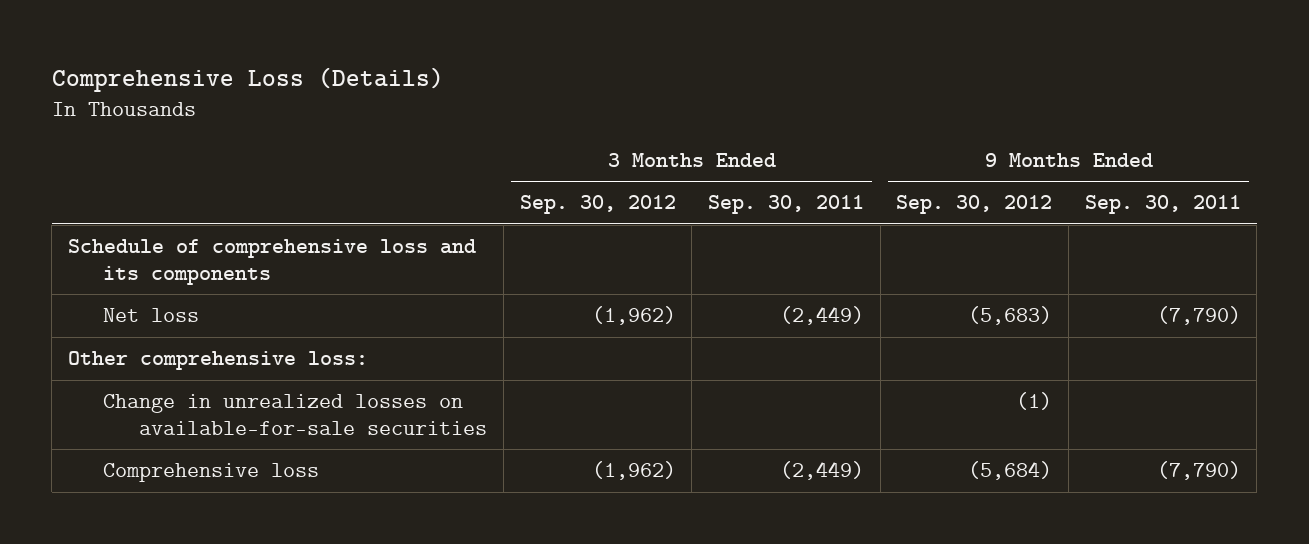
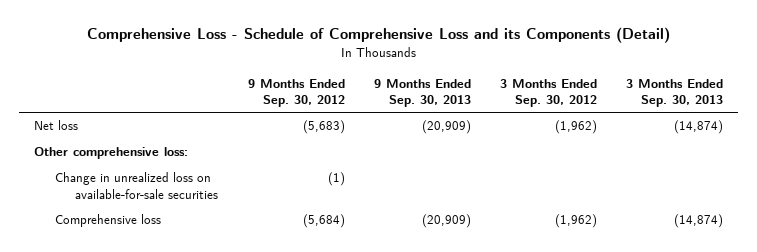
[51,67,444,93] Comprehensive Loss (Details) -> [86,27,670,44] Comprehensive Loss - Schedule of Comprehensive Loss and its Components (Detail)
[707,195,864,215] Sep. 30, 2011 -> none
[1084,195,1241,215] Sep. 30, 2011 -> none
none -> [373,78,471,108] 9 Months Ended Sep. 30, 2013
none -> [626,78,724,108] 3 Months Ended Sep. 30, 2013
[67,239,476,285] Schedule of comprehensive loss and its components -> none
[103,394,488,435] Change in unrealized losses on available-for-sale securities -> [54,172,219,199] Change in unrealized loss on available-for-sale securities

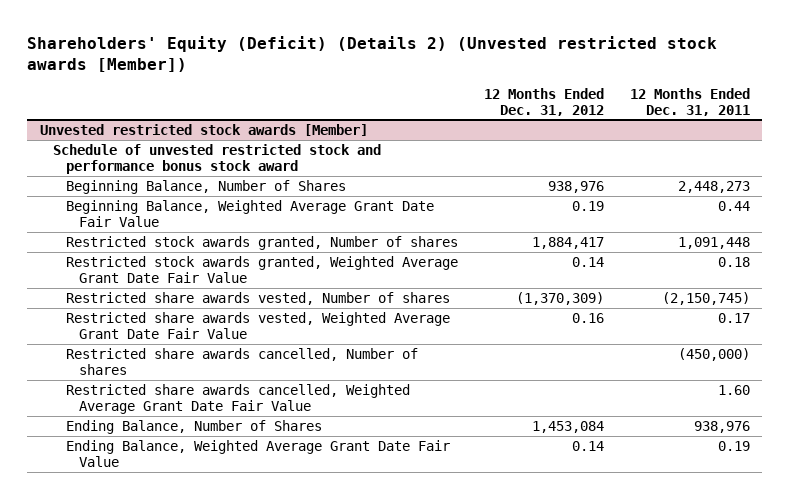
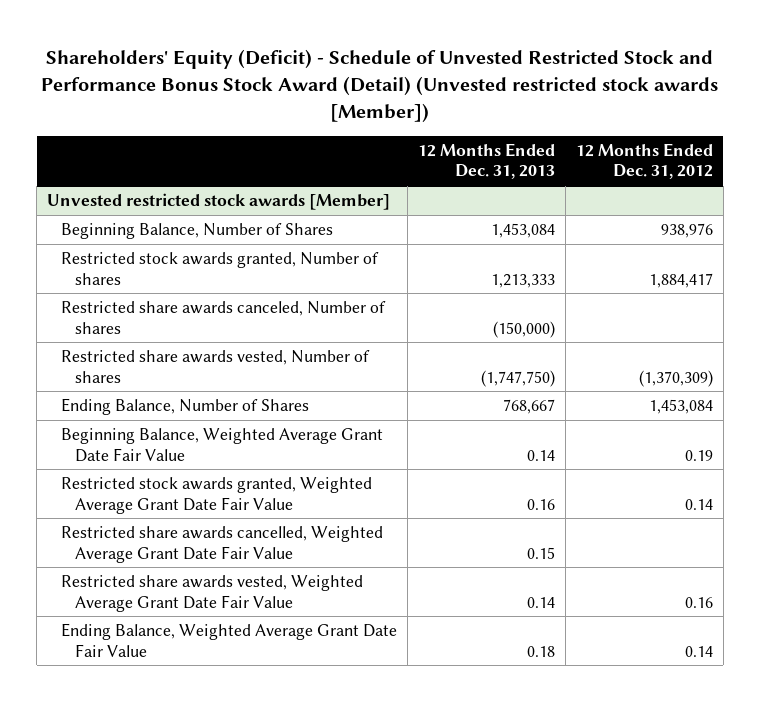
[27,35,718,72] Shareholders' Equity (Deficit) (Details 2) (Unvested restricted stock awards [Member]) -> [40,48,718,124] Shareholders' Equity (Deficit) - Schedule of Unvested Restricted Stock and Performance Bonus Stock Award (Detail) (Unvested restricted stock awards [Member])
[629,87,750,116] 12 Months Ended Dec. 31, 2011 -> none
none -> [417,142,555,180] 12 Months Ended Dec. 31, 2013
[53,143,382,174] Schedule of unvested restricted stock and performance bonus stock award -> none
none -> [61,301,387,334] Restricted share awards canceled, Number of shares
[66,347,419,375] Restricted share awards cancelled, Number of shares -> none
[66,199,435,227] Beginning Balance, Weighted Average Grant Date Fair Value -> [61,428,384,462] Beginning Balance, Weighted Average Grant Date Fair Value
[66,255,459,283] Restricted stock awards granted, Weighted Average Grant Date Fair Value -> [61,477,373,514] Restricted stock awards granted, Weighted Average Grant Date Fair Value
[66,383,411,414] Restricted share awards cancelled, Weighted Average Grant Date Fair Value -> [61,526,384,563] Restricted share awards cancelled, Weighted Average Grant Date Fair Value
[66,311,451,339] Restricted share awards vested, Weighted Average Grant Date Fair Value -> [61,575,364,612] Restricted share awards vested, Weighted Average Grant Date Fair Value

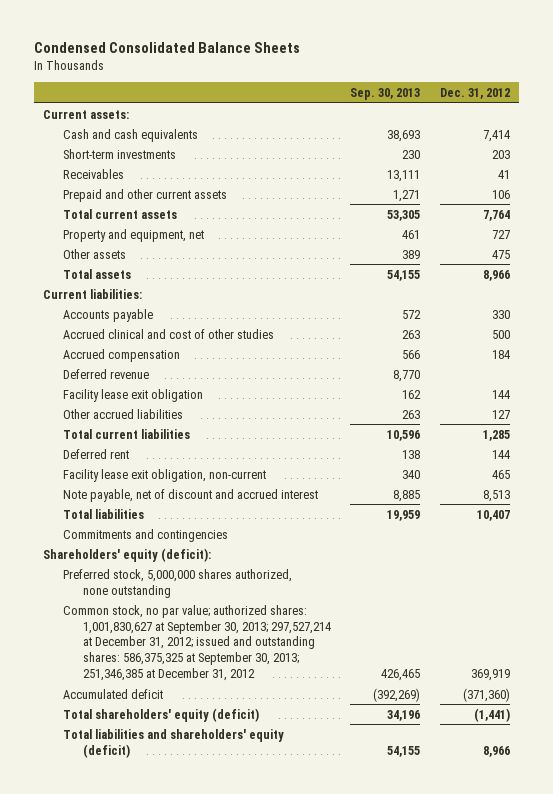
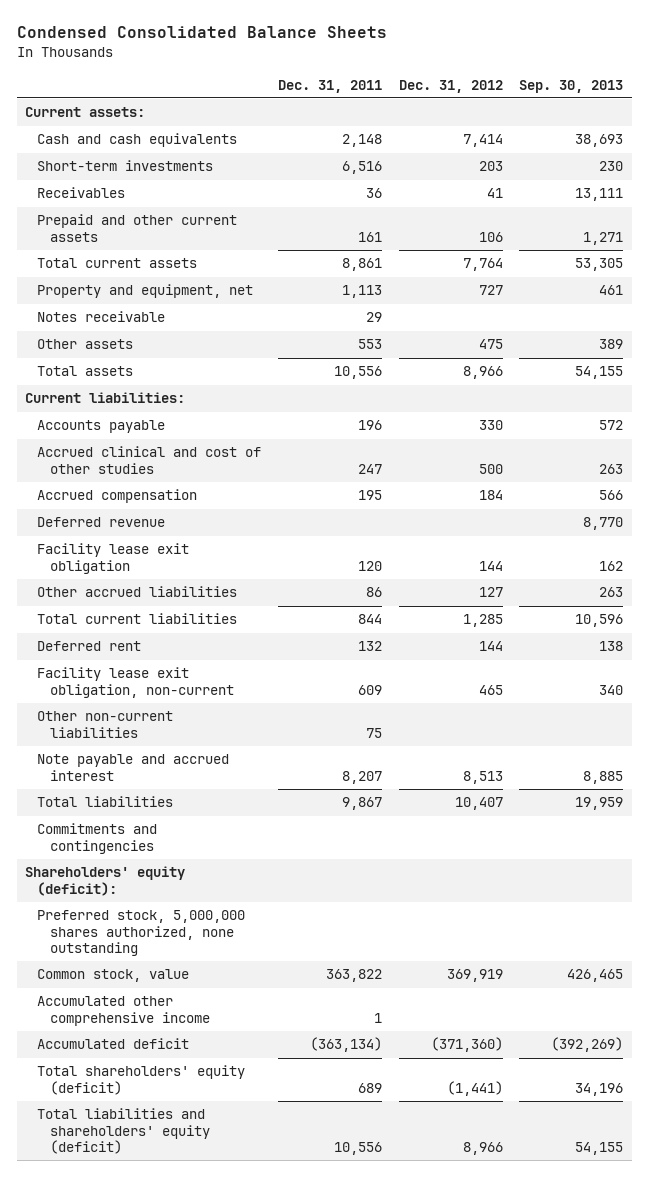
none -> [278,79,383,93] Dec. 31, 2011
none -> [37,311,166,323] Notes receivable
none -> [37,711,174,738] Other non-current liabilities
[63,488,319,502] Note payable, net of discount and accrued interest -> [37,754,230,781] Note payable and accrued interest
[63,604,332,682] Common stock, no par value; authorized shares: 1,001,830,627 at September 30, 2013; 297,527,214 at December 31, 2012; issued and outstanding shares: 586,375,325 at September 30, 2013; 251,346,385 at December 31, 2012 -> [37,969,190,983] Common stock, value
none -> [37,996,210,1026] Accumulated other comprehensive income

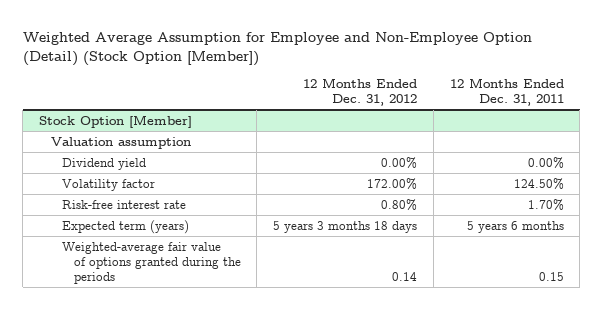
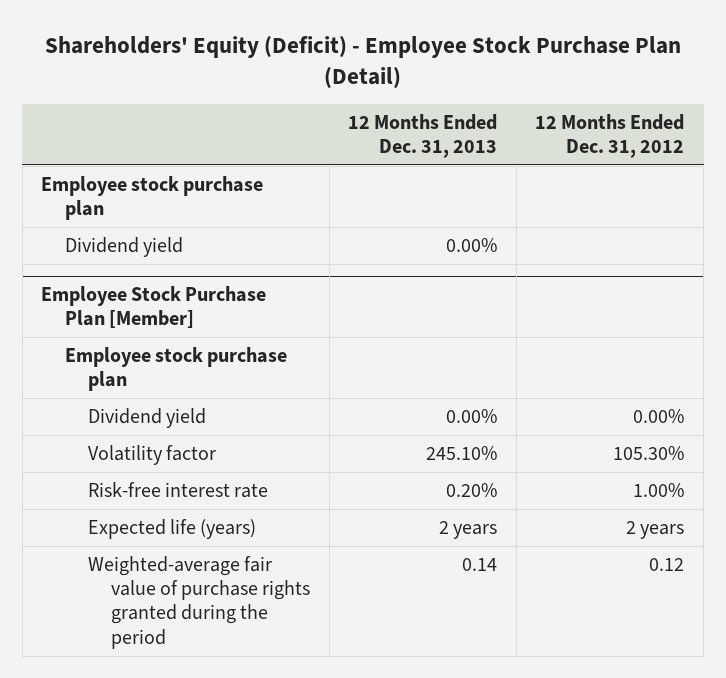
[22,31,532,66] Weighted Average Assumption for Employee and Non-Employee Option (Detail) (Stock Option [Member]) -> [44,36,681,89] Shareholders' Equity (Deficit) - Employee Stock Purchase Plan (Detail)
[449,78,564,107] 12 Months Ended Dec. 31, 2011 -> none
none -> [348,113,498,158] 12 Months Ended Dec. 31, 2013
[39,114,193,128] Stock Option [Member] -> none
[50,136,191,149] Valuation assumption -> [41,176,264,221] Employee stock purchase plan
none -> [64,237,183,258] Dividend yield
none -> [41,286,267,329] Employee Stock Purchase Plan [Member]
none -> [64,347,287,392] Employee stock purchase plan
[367,177,418,190] 172.00% -> [613,446,685,461] 105.30%
[381,198,418,211] 0.80% -> [633,483,685,498] 1.00%
[62,219,190,234] Expected term (years) -> [87,519,256,540] Expected life (years)
[273,220,418,233] 5 years 3 months 18 days -> [626,521,685,540] 2 years
[62,241,241,284] Weighted-average fair value of options granted during the periods -> [87,556,310,649] Weighted-average fair value of purchase rights granted during the period
[392,271,418,281] 0.14 -> [649,558,685,572] 0.12

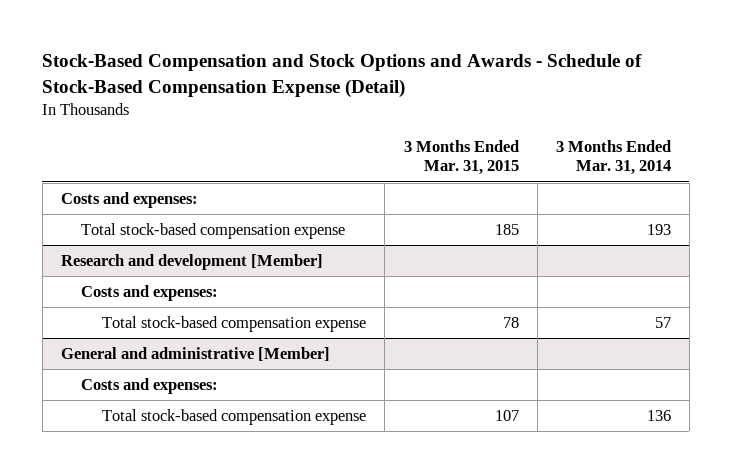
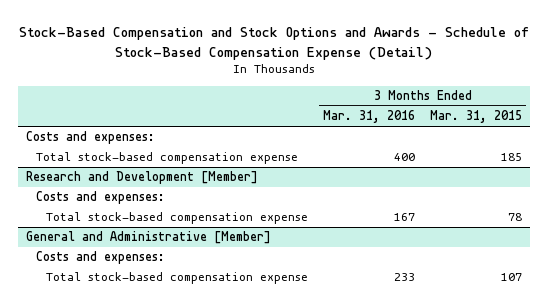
[555,140,671,176] 3 Months Ended Mar. 31, 2014 -> none
none -> [323,110,416,124] 3 Months Ended Mar. 31, 2016
[60,253,323,270] Research and development [Member] -> [25,171,258,185] Research and Development [Member]
[60,346,330,361] General and administrative [Member] -> [25,231,271,245] General and Administrative [Member]

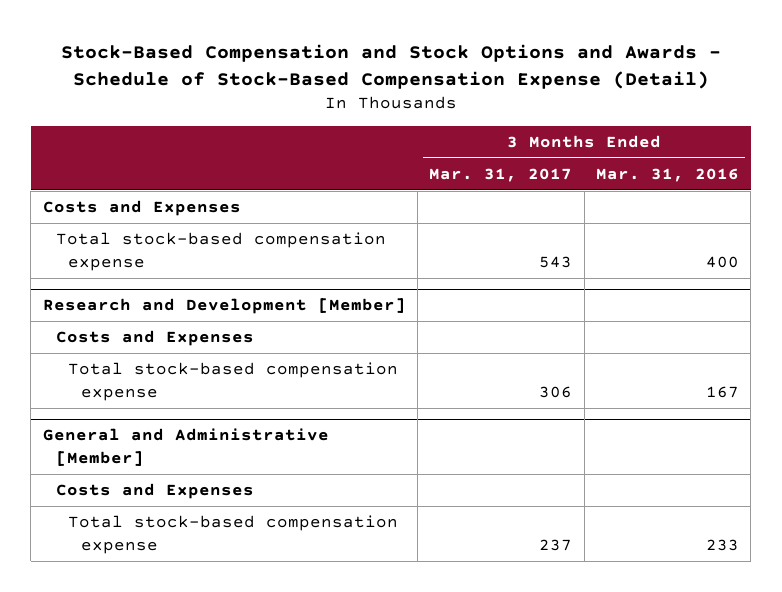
[430,110,523,124] 3 Months Ended Mar. 31, 2015 -> none
none -> [429,167,573,182] Mar. 31, 2017
[25,131,155,145] Costs and expenses: -> [42,200,241,217] Costs and Expenses
[35,191,165,205] Costs and expenses: -> [55,330,254,347] Costs and Expenses
[35,251,165,265] Costs and expenses: -> [55,483,254,500] Costs and Expenses

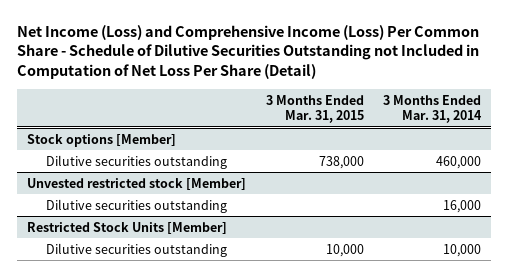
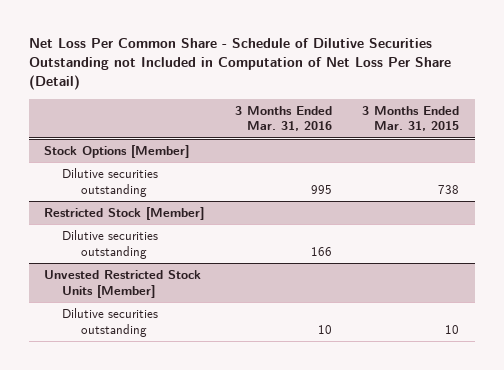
[16,24,479,80] Net Income (Loss) and Comprehensive Income (Loss) Per Common Share - Schedule of Dilutive Securities Outstanding not Included in Computation of Net Loss Per Share (Detail) -> [28,37,451,91] Net Loss Per Common Share - Schedule of Dilutive Securities Outstanding not Included in Computation of Net Loss Per Share (Detail)
[383,94,483,123] 3 Months Ended Mar. 31, 2014 -> none
none -> [234,105,332,132] 3 Months Ended Mar. 31, 2016
[26,133,176,147] Stock options [Member] -> [44,144,190,158] Stock Options [Member]
[318,155,364,169] 738,000 -> [438,184,460,194] 738
[26,177,246,190] Unvested restricted stock [Member] -> [44,206,205,220] Restricted Stock [Member]
[26,221,227,234] Restricted Stock Units [Member] -> [44,269,202,298] Unvested Restricted Stock Units [Member]
[325,243,364,257] 10,000 -> [445,324,460,334] 10

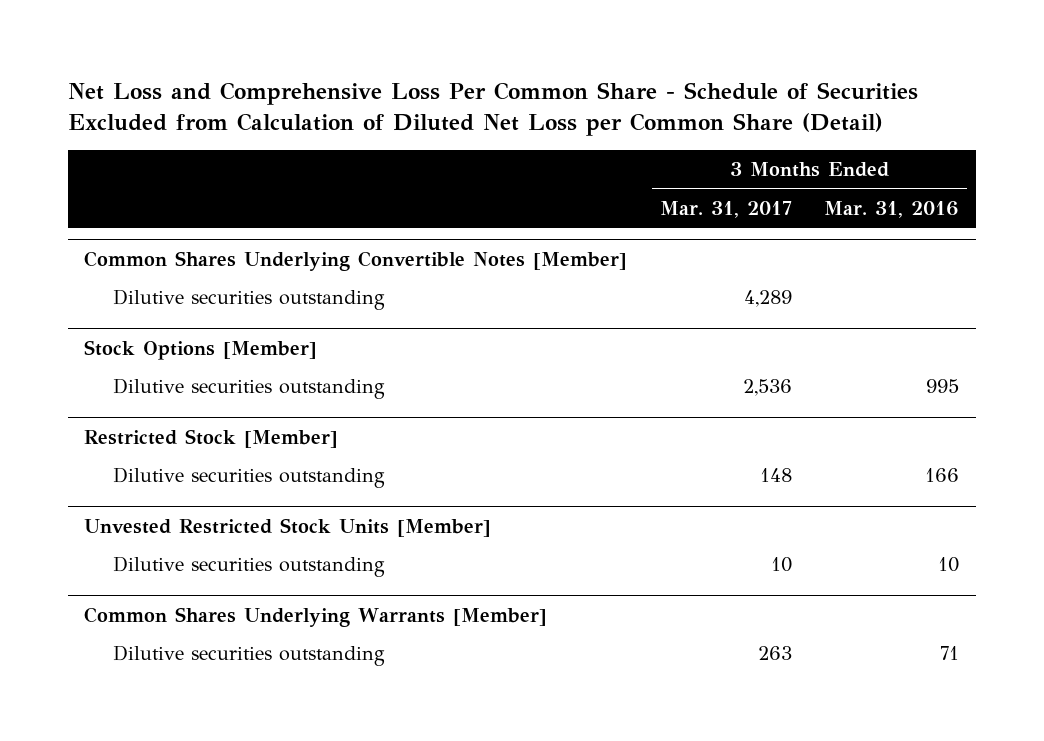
[28,37,451,91] Net Loss Per Common Share - Schedule of Dilutive Securities Outstanding not Included in Computation of Net Loss Per Share (Detail) -> [67,82,918,137] Net Loss and Comprehensive Loss Per Common Share - Schedule of Securities Excluded from Calculation of Diluted Net Loss per Common Share (Detail)
[362,105,460,132] 3 Months Ended Mar. 31, 2015 -> none
none -> [659,200,792,218] Mar. 31, 2017
none -> [84,250,628,271] Common Shares Underlying Convertible Notes [Member]
none -> [112,289,385,311] Dilutive securities outstanding
none -> [84,606,548,627] Common Shares Underlying Warrants [Member]
none -> [112,645,385,667] Dilutive securities outstanding

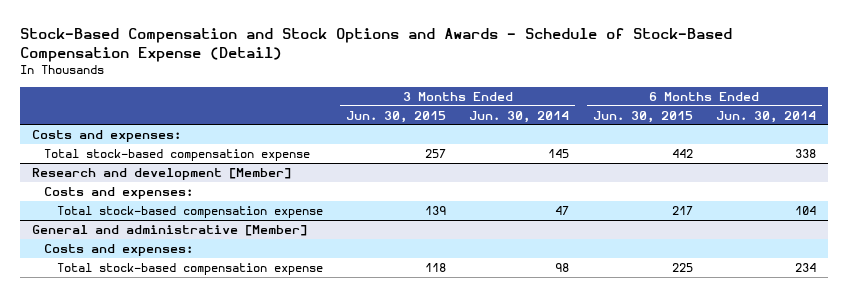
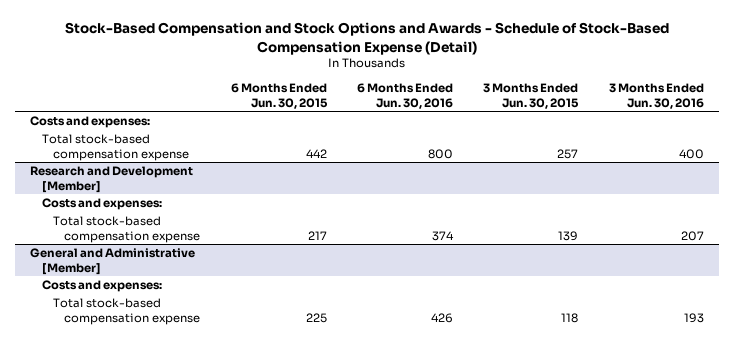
[469,110,570,123] Jun. 30, 2014 -> none
[715,110,816,123] Jun. 30, 2014 -> none
none -> [357,83,454,109] 6 Months Ended Jun. 30, 2016
none -> [608,83,704,109] 3 Months Ended Jun. 30, 2016
[31,168,291,181] Research and development [Member] -> [30,166,194,193] Research and Development [Member]
[31,225,307,237] General and administrative [Member] -> [30,248,196,275] General and Administrative [Member]

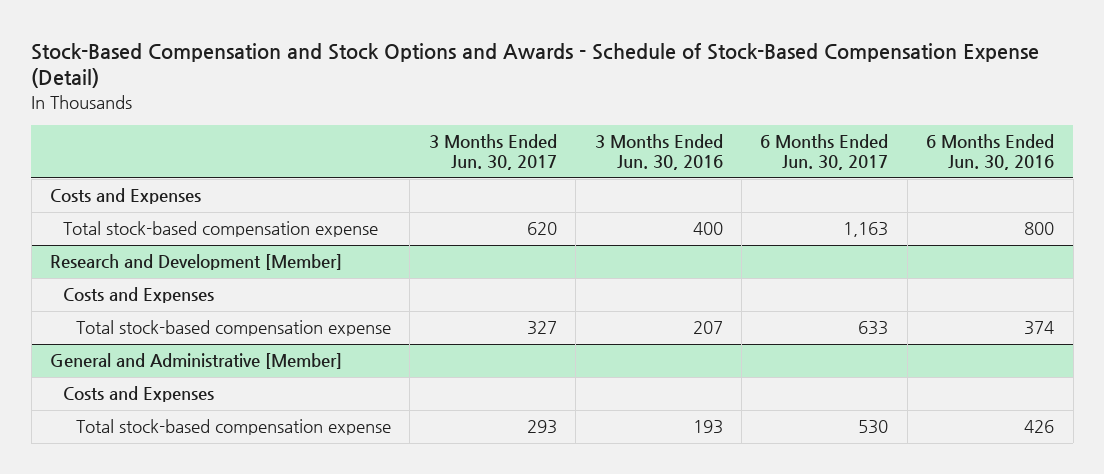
[230,83,328,109] 6 Months Ended Jun. 30, 2015 -> none
[483,83,580,109] 3 Months Ended Jun. 30, 2015 -> none
none -> [428,133,557,171] 3 Months Ended Jun. 30, 2017
none -> [760,133,889,171] 6 Months Ended Jun. 30, 2017
[30,116,151,129] Costs and expenses: -> [50,188,202,205] Costs and Expenses
[41,198,162,211] Costs and expenses: -> [62,287,214,304] Costs and Expenses
[41,280,162,293] Costs and expenses: -> [62,386,214,403] Costs and Expenses

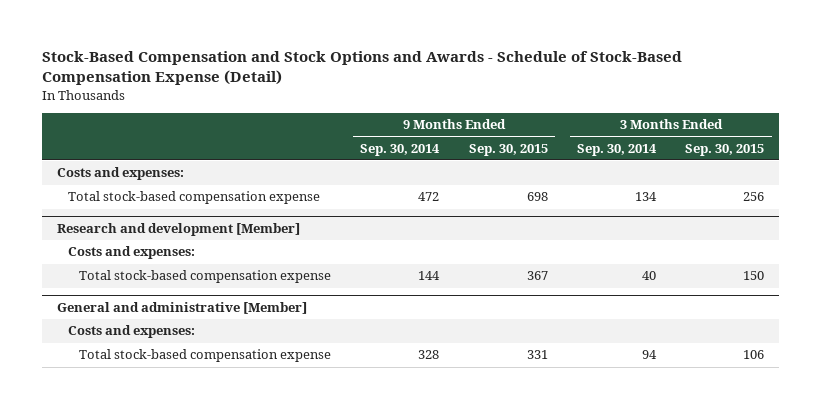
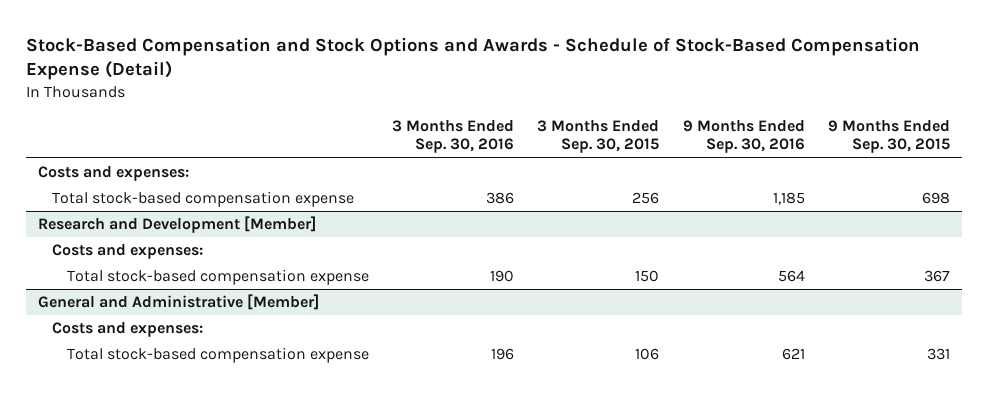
[360,143,441,156] Sep. 30, 2014 -> none
[577,143,658,156] Sep. 30, 2014 -> none
none -> [391,119,514,154] 3 Months Ended Sep. 30, 2016
none -> [682,119,805,154] 9 Months Ended Sep. 30, 2016
[56,223,300,237] Research and development [Member] -> [37,216,316,234] Research and Development [Member]
[56,302,307,315] General and administrative [Member] -> [37,294,319,311] General and Administrative [Member]

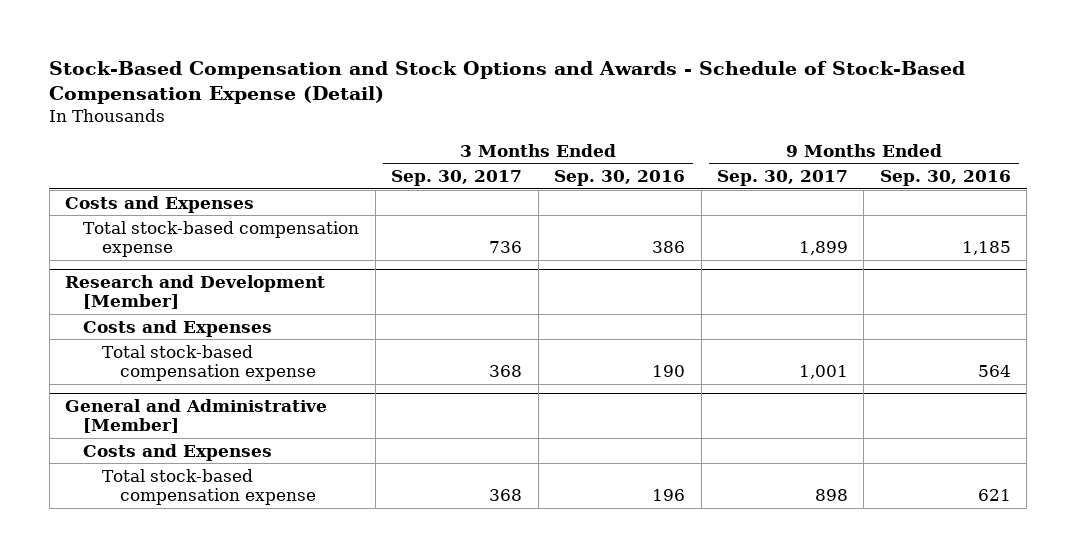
[537,119,660,154] 3 Months Ended Sep. 30, 2015 -> none
[828,119,951,154] 9 Months Ended Sep. 30, 2015 -> none
none -> [391,170,523,187] Sep. 30, 2017
none -> [716,170,848,187] Sep. 30, 2017
[37,166,189,182] Costs and expenses: -> [65,195,255,213] Costs and Expenses
[52,244,204,260] Costs and expenses: -> [83,319,273,337] Costs and Expenses
[52,322,204,338] Costs and expenses: -> [83,443,273,461] Costs and Expenses

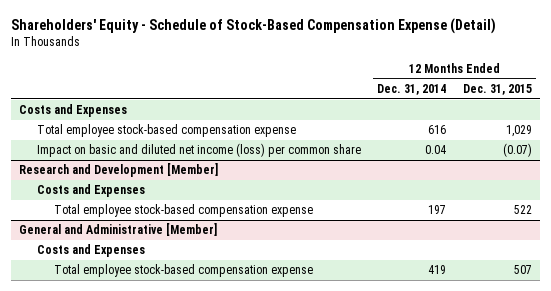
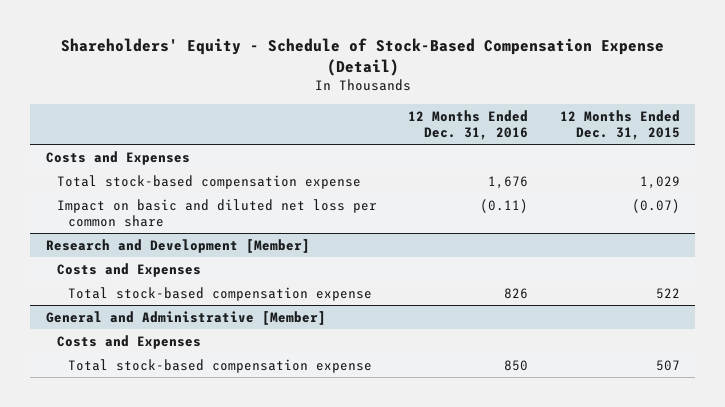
[377,84,447,96] Dec. 31, 2014 -> none
none -> [408,109,529,140] 12 Months Ended Dec. 31, 2016
[36,124,296,138] Total employee stock-based compensation expense -> [56,174,361,189] Total stock-based compensation expense
[36,143,361,158] Impact on basic and diluted net income (loss) per common share -> [56,198,377,227] Impact on basic and diluted net loss per common share
[54,204,314,218] Total employee stock-based compensation expense -> [68,286,373,301] Total stock-based compensation expense
[54,264,314,278] Total employee stock-based compensation expense -> [68,358,373,373] Total stock-based compensation expense

